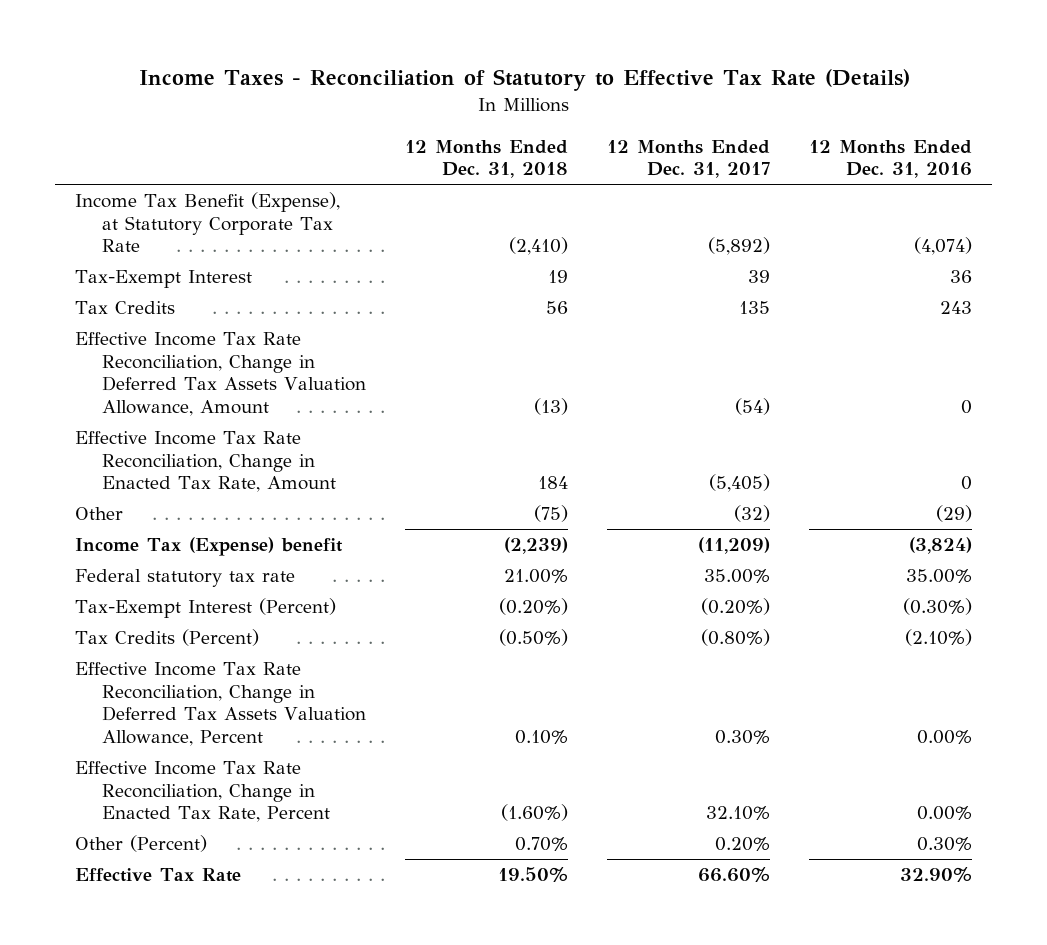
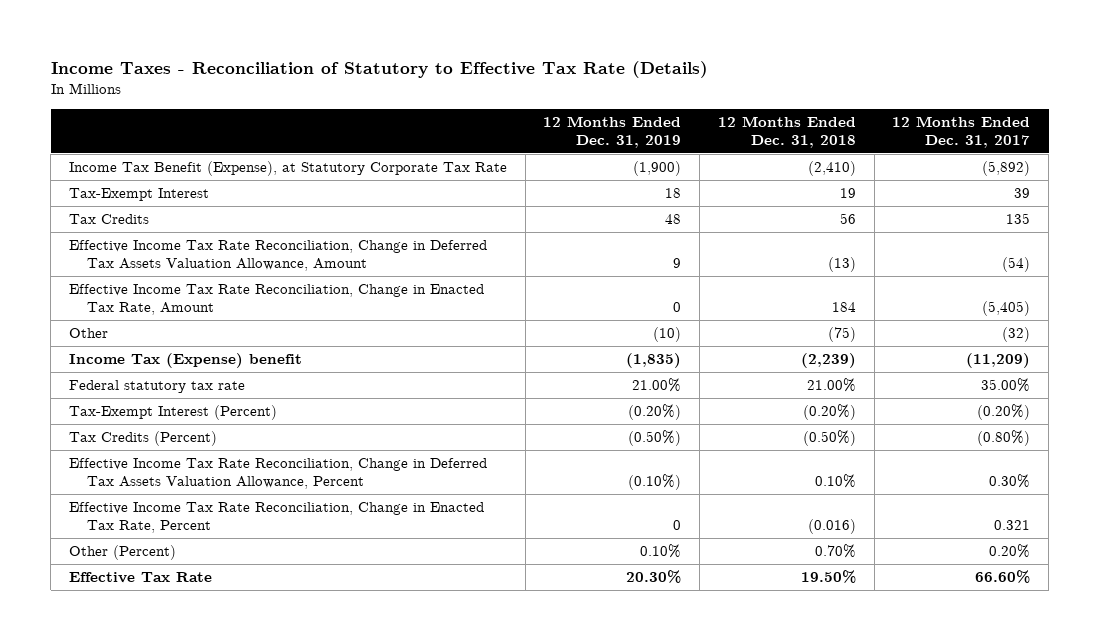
[809,139,973,179] 12 Months Ended Dec. 31, 2016 -> none
none -> [543,116,682,148] 12 Months Ended Dec. 31, 2019
[501,804,569,822] (1.60%) -> [807,519,856,535] (0.016)
[706,806,771,821] 32.10% -> [994,520,1031,531] 0.321

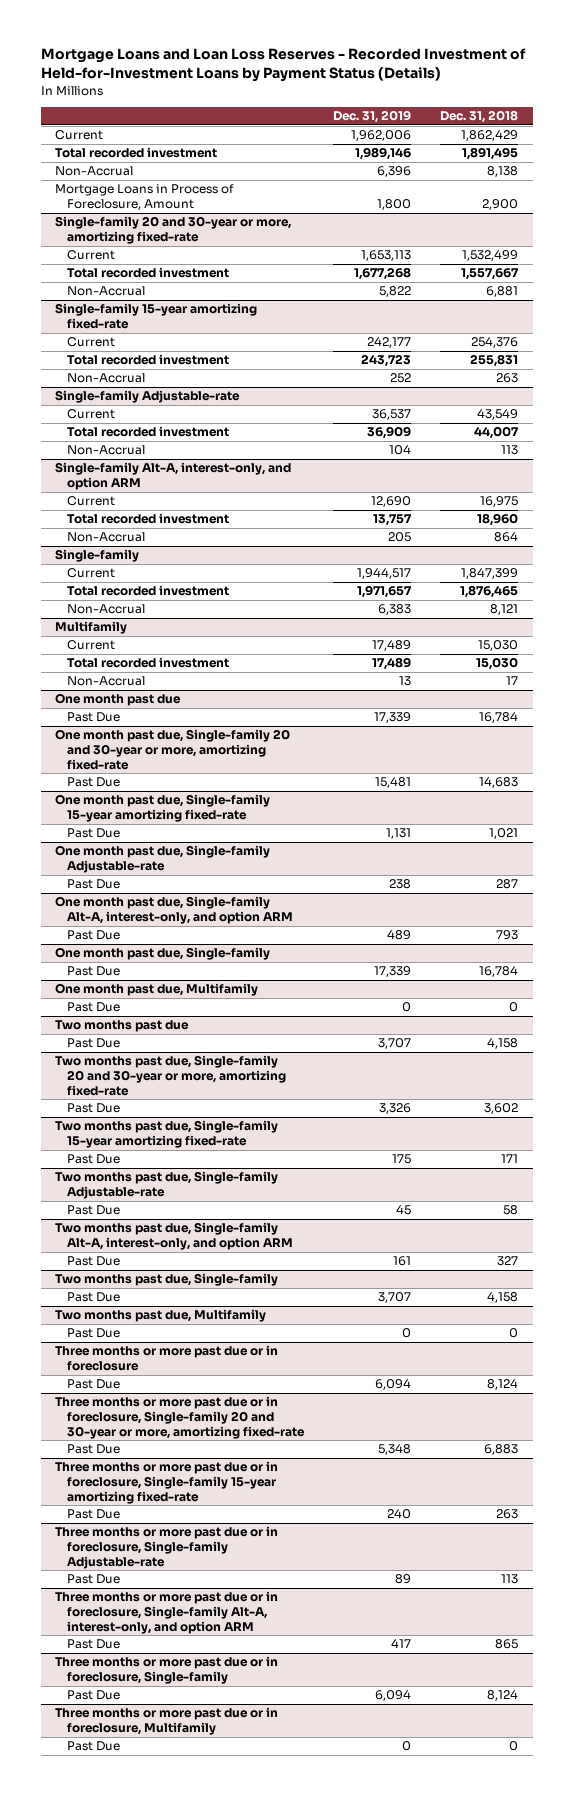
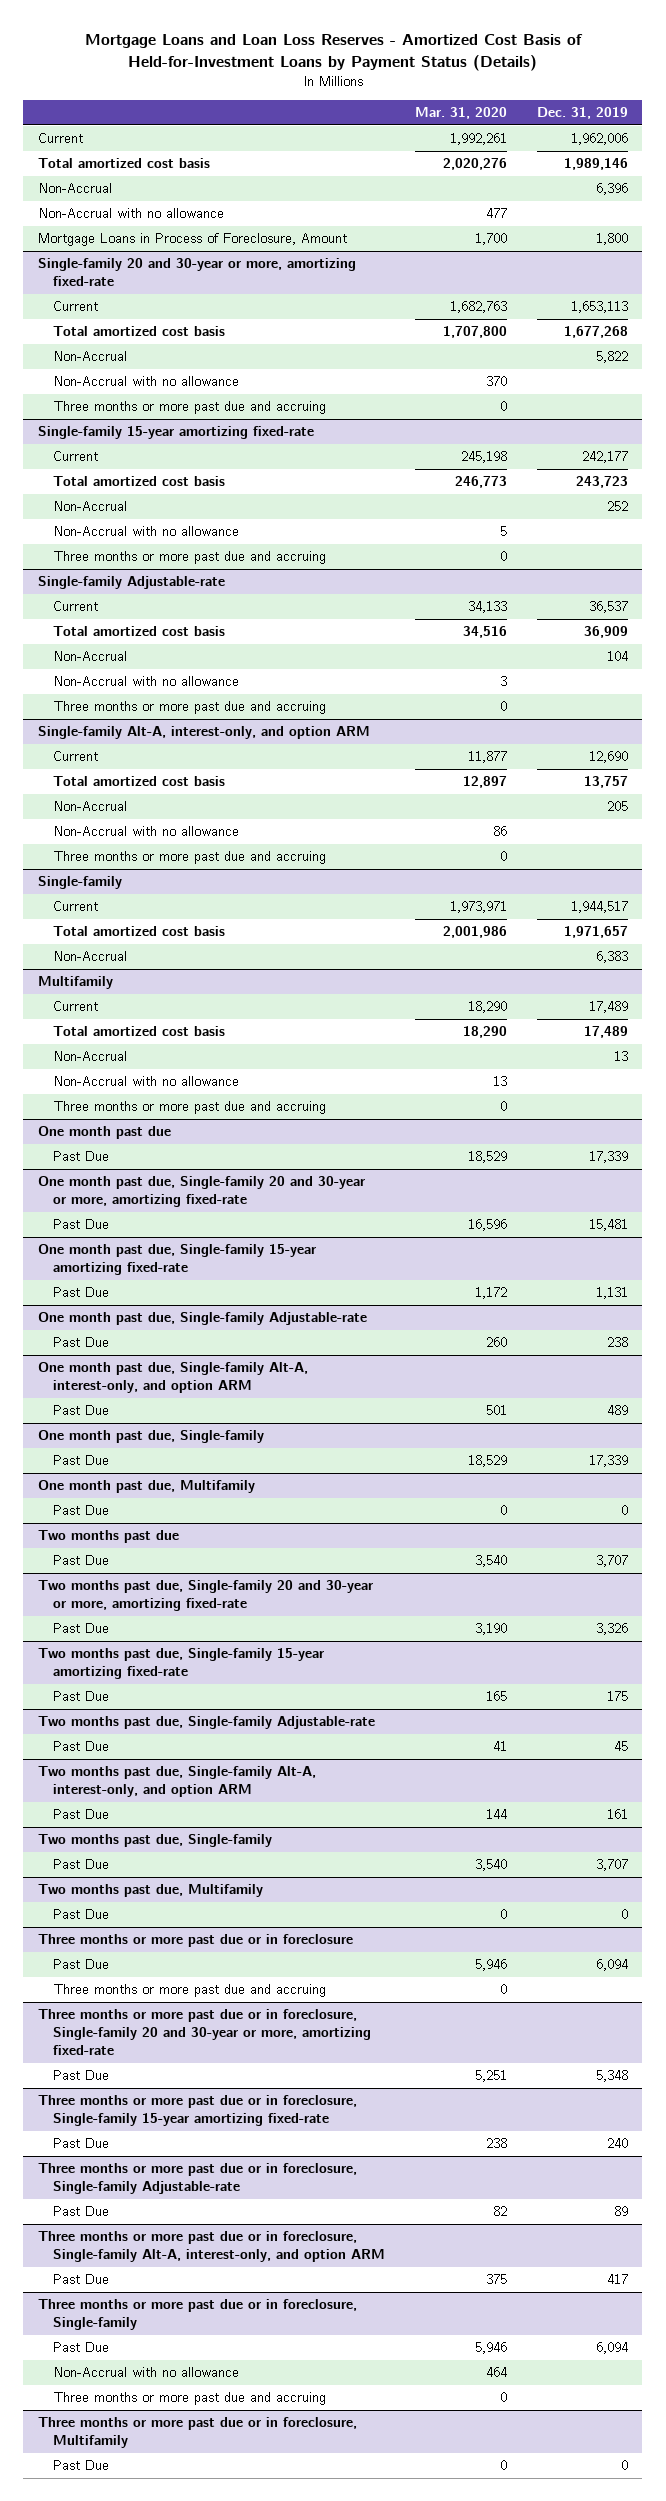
[40,48,526,83] Mortgage Loans and Loan Loss Reserves - Recorded Investment of Held-for-Investment Loans by Payment Status (Details) -> [84,33,583,71] Mortgage Loans and Loan Loss Reserves - Amortized Cost Basis of Held-for-Investment Loans by Payment Status (Details)
[440,110,519,124] Dec. 31, 2018 -> none
none -> [414,106,507,119] Mar. 31, 2020
[55,147,218,159] Total recorded investment -> [38,158,211,169] Total amortized cost basis
none -> [38,208,225,219] Non-Accrual with no allowance
[67,267,230,279] Total recorded investment -> [53,326,226,337] Total amortized cost basis
none -> [53,376,240,387] Non-Accrual with no allowance
none -> [53,401,327,415] Three months or more past due and accruing
[67,354,230,366] Total recorded investment -> [53,476,226,487] Total amortized cost basis
none -> [53,526,240,537] Non-Accrual with no allowance
none -> [53,551,327,565] Three months or more past due and accruing
[67,426,230,438] Total recorded investment -> [53,626,226,637] Total amortized cost basis
none -> [53,676,240,687] Non-Accrual with no allowance
none -> [53,701,327,715] Three months or more past due and accruing
[67,513,230,525] Total recorded investment -> [53,776,226,787] Total amortized cost basis
none -> [53,826,240,837] Non-Accrual with no allowance
none -> [53,851,327,865] Three months or more past due and accruing
[67,585,230,597] Total recorded investment -> [53,926,226,937] Total amortized cost basis
[67,657,230,669] Total recorded investment -> [53,1026,226,1037] Total amortized cost basis
none -> [53,1076,240,1087] Non-Accrual with no allowance
none -> [53,1101,327,1115] Three months or more past due and accruing
none -> [53,1984,327,1998] Three months or more past due and accruing
none -> [53,2367,240,2378] Non-Accrual with no allowance
none -> [53,2392,327,2406] Three months or more past due and accruing

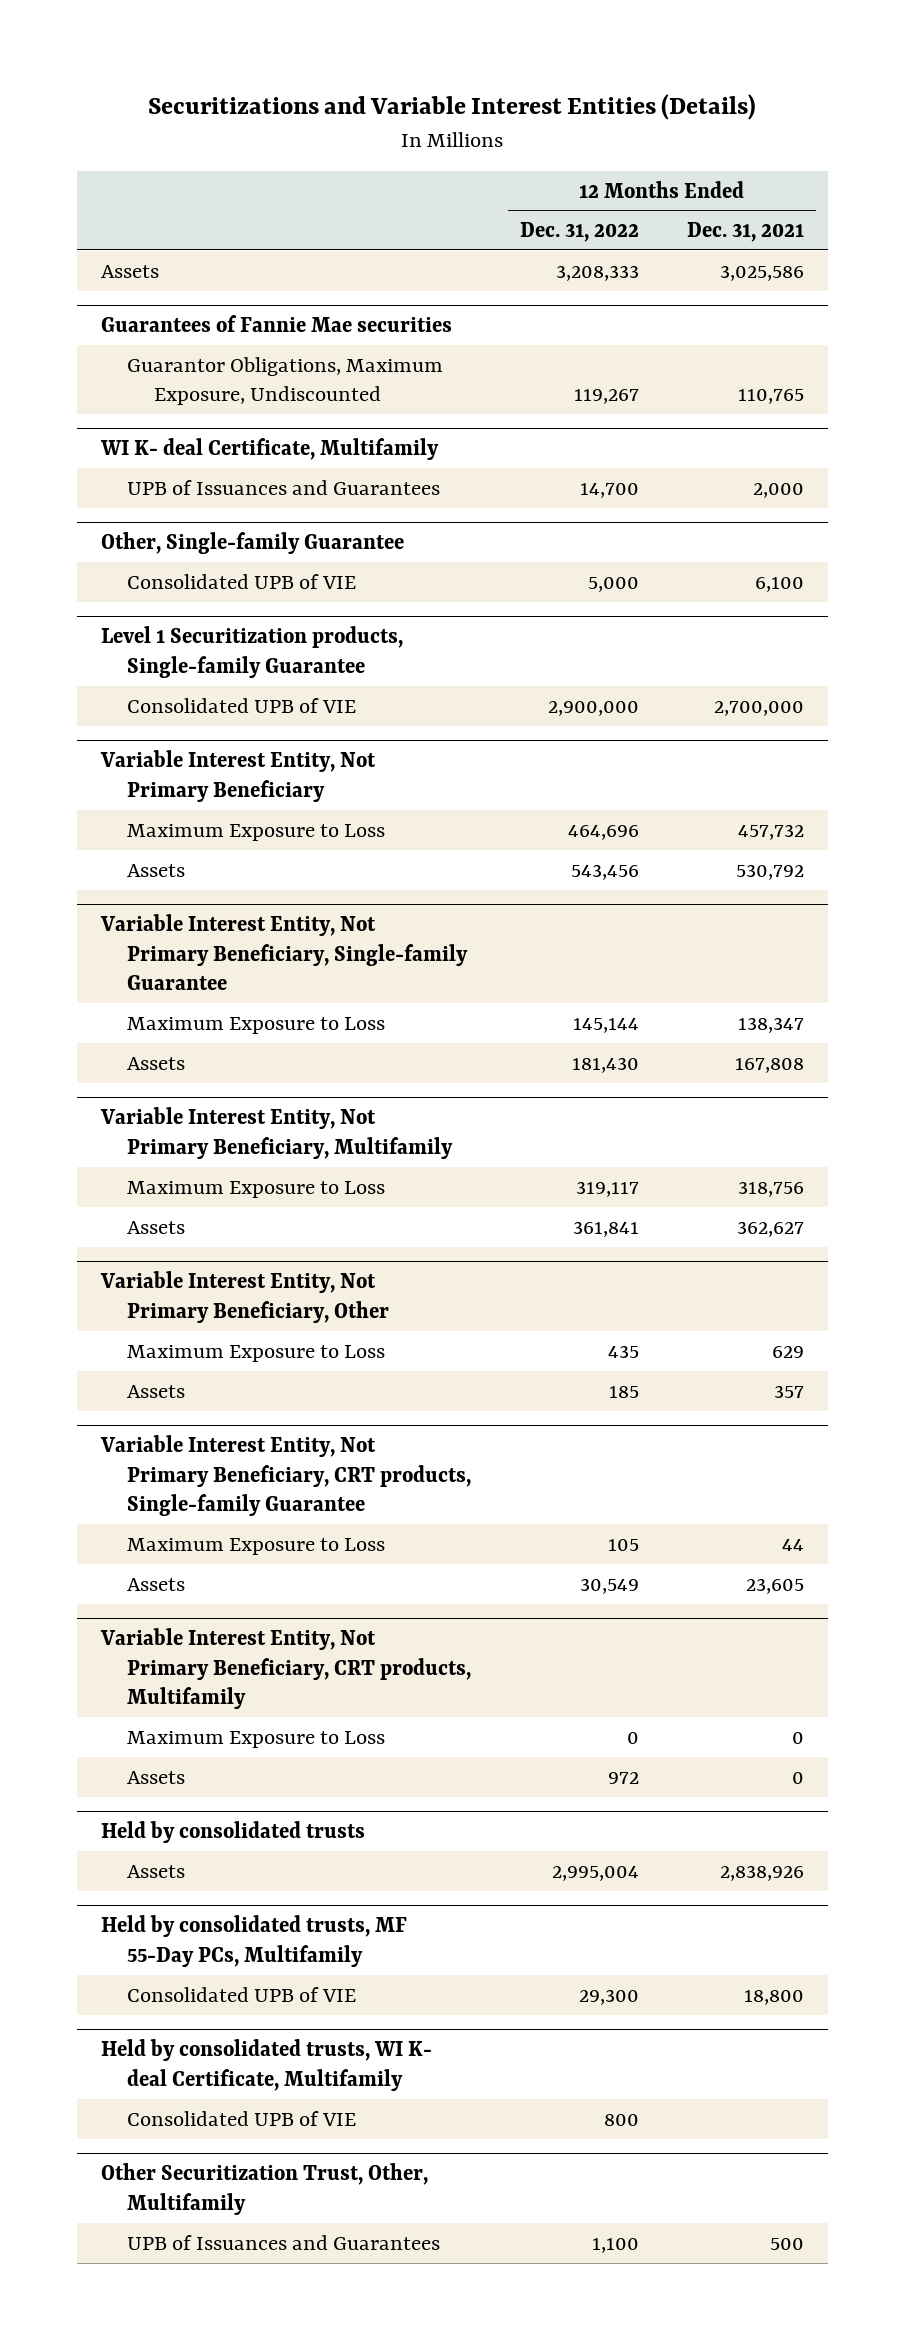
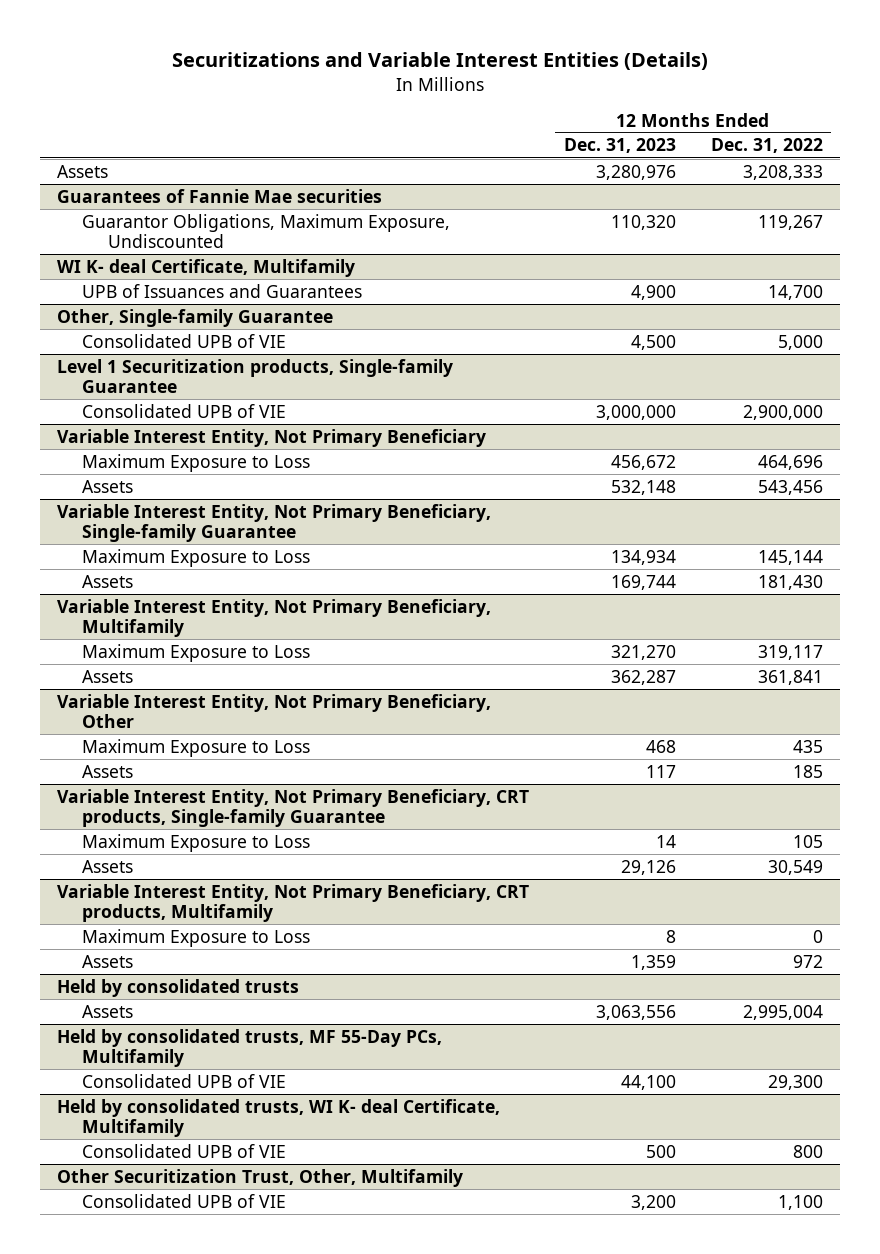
[686,222,804,243] Dec. 31, 2021 -> none
none -> [563,138,676,154] Dec. 31, 2023
[127,2234,441,2250] UPB of Issuances and Guarantees -> none
none -> [82,1193,287,1208] Consolidated UPB of VIE

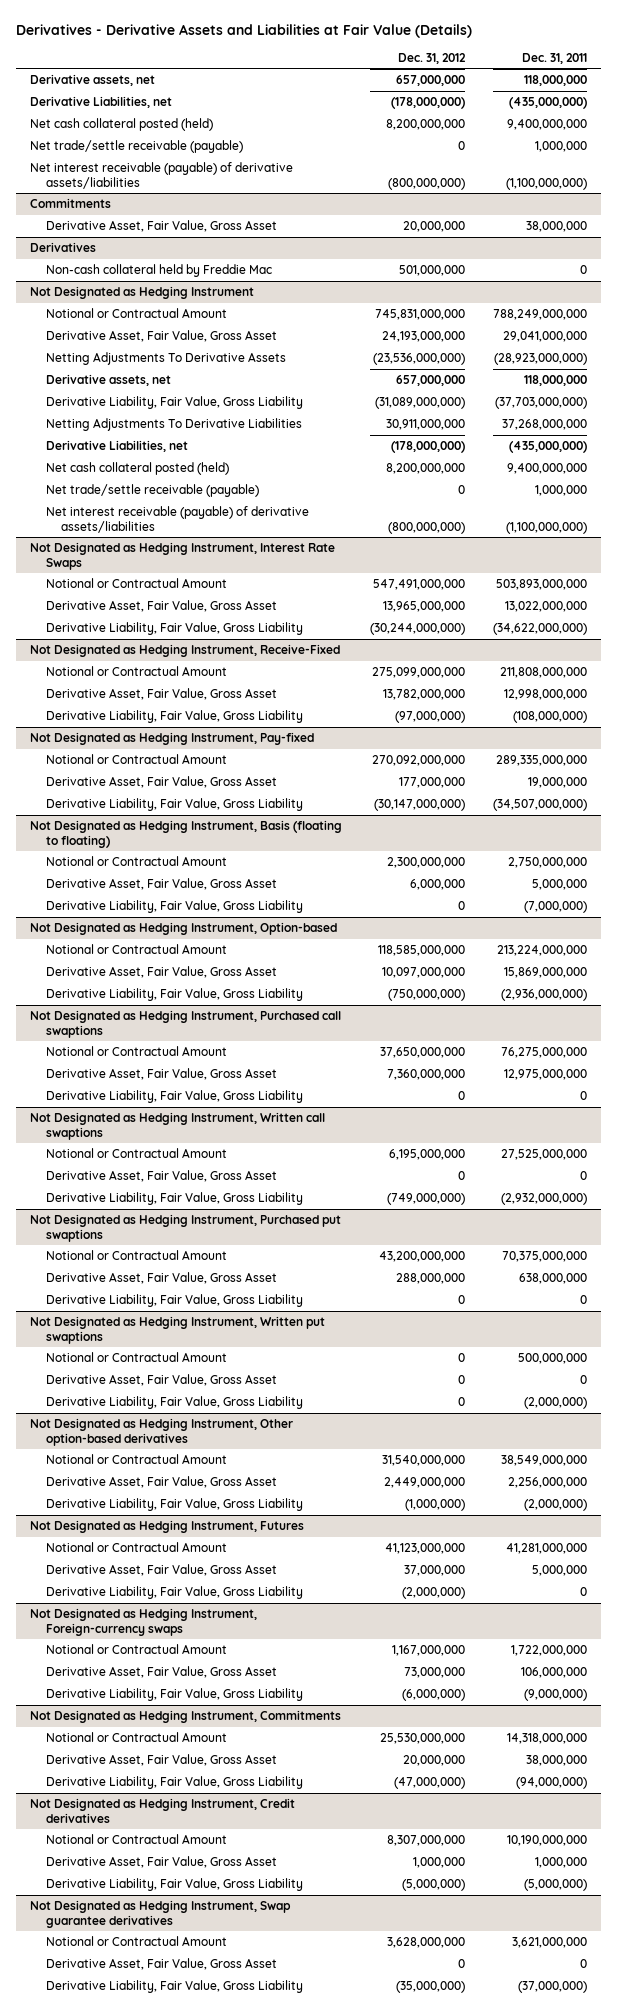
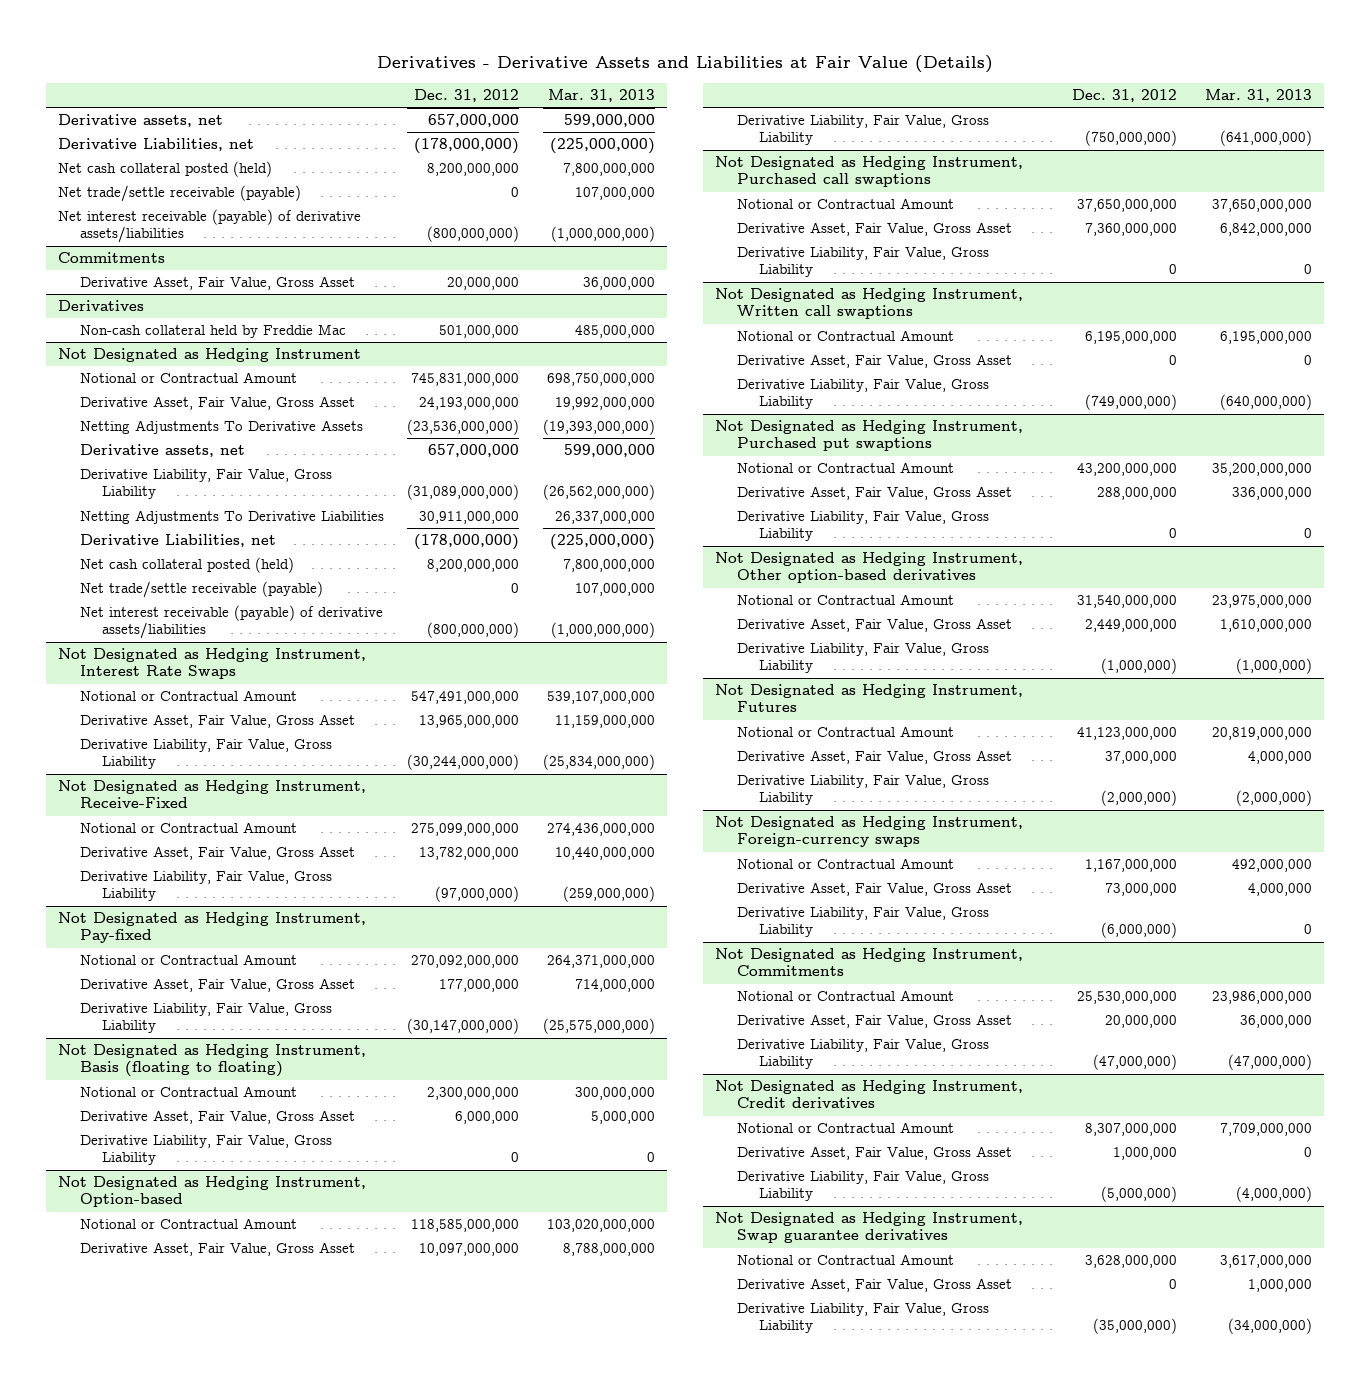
[522,52,588,64] Dec. 31, 2011 -> none
none -> [548,89,656,103] Mar. 31, 2013
[30,1316,326,1344] Not Designated as Hedging Instrument, Written put swaptions -> none
[45,1352,227,1363] Notional or Contractual Amount -> none
[45,1374,277,1387] Derivative Asset, Fair Value, Gross Asset -> none
[45,1396,303,1410] Derivative Liability, Fair Value, Gross Liability -> none

